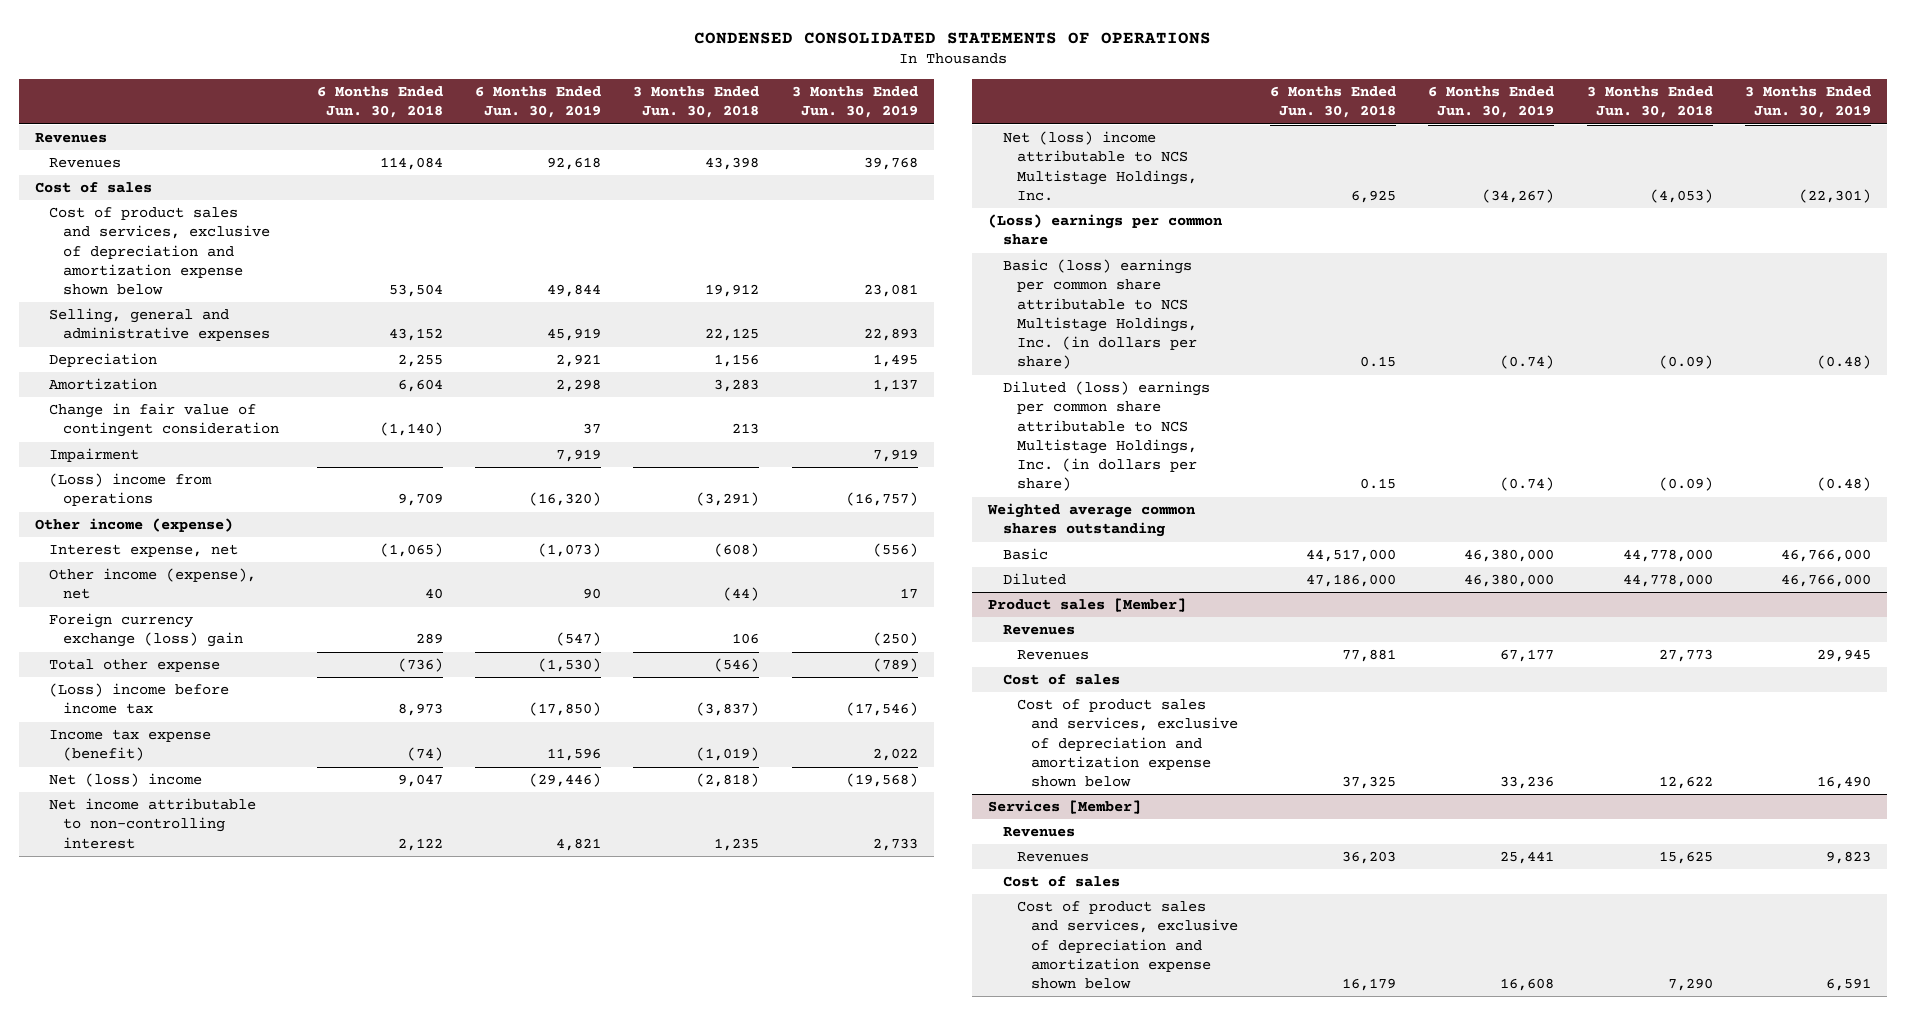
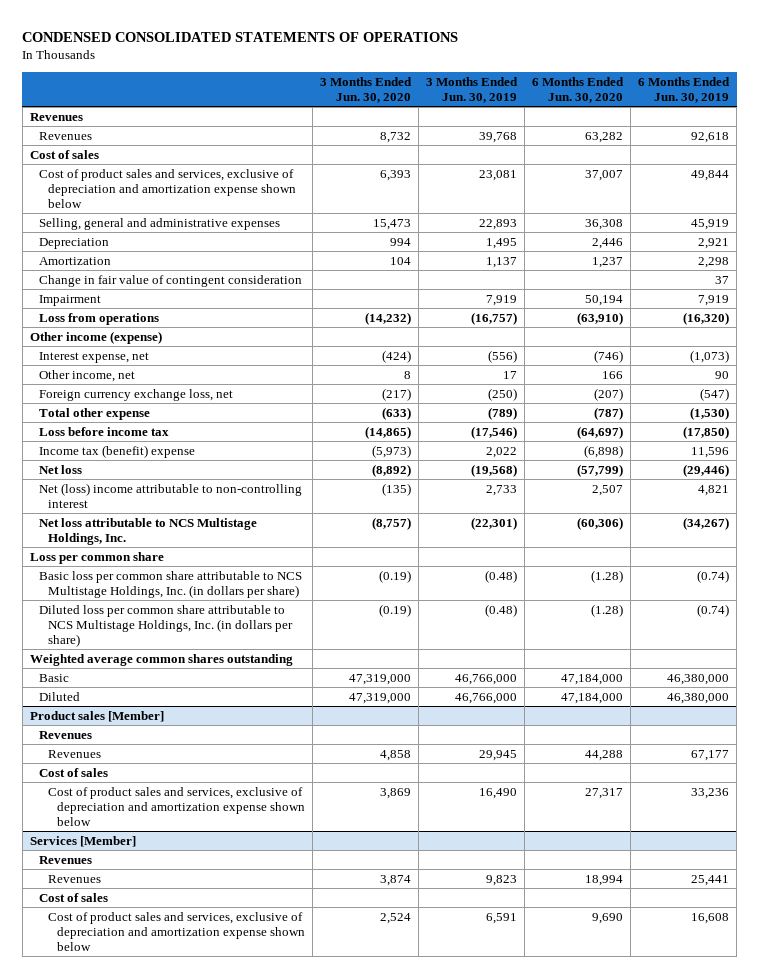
[316,85,443,119] 6 Months Ended Jun. 30, 2018 -> none
[633,85,760,119] 3 Months Ended Jun. 30, 2018 -> none
none -> [320,76,413,103] 3 Months Ended Jun. 30, 2020
none -> [532,76,625,103] 6 Months Ended Jun. 30, 2020
[49,473,213,507] (Loss) income from operations -> [38,312,159,325] Loss from operations
[49,568,257,600] Other income (expense), net -> [38,369,135,382] Other income, net
[49,613,244,648] Foreign currency exchange (loss) gain -> [38,388,233,401] Foreign currency exchange loss, net
[49,683,230,715] (Loss) income before income tax -> [38,426,169,436] Loss before income tax
[49,729,212,762] Income tax expense (benefit) -> [38,444,195,458] Income tax (benefit) expense
[49,773,203,788] Net (loss) income -> [38,464,82,474] Net loss
[49,798,257,849] Net income attributable to non-controlling interest -> [38,482,302,508] Net (loss) income attributable to non-controlling interest
[1002,131,1197,201] Net (loss) income attributable to NCS Multistage Holdings, Inc. -> [38,517,257,545] Net loss attributable to NCS Multistage Holdings, Inc.
[988,214,1224,246] (Loss) earnings per common share -> [29,551,164,564] Loss per common share
[1002,259,1197,370] Basic (loss) earnings per common share attributable to NCS Multistage Holdings, Inc. (in dollars per share) -> [38,570,302,598] Basic loss per common share attributable to NCS Multistage Holdings, Inc. (in dollars per share)
[1002,381,1210,492] Diluted (loss) earnings per common share attributable to NCS Multistage Holdings, Inc. (in dollars per share) -> [38,604,293,647] Diluted loss per common share attributable to NCS Multistage Holdings, Inc. (in dollars per share)

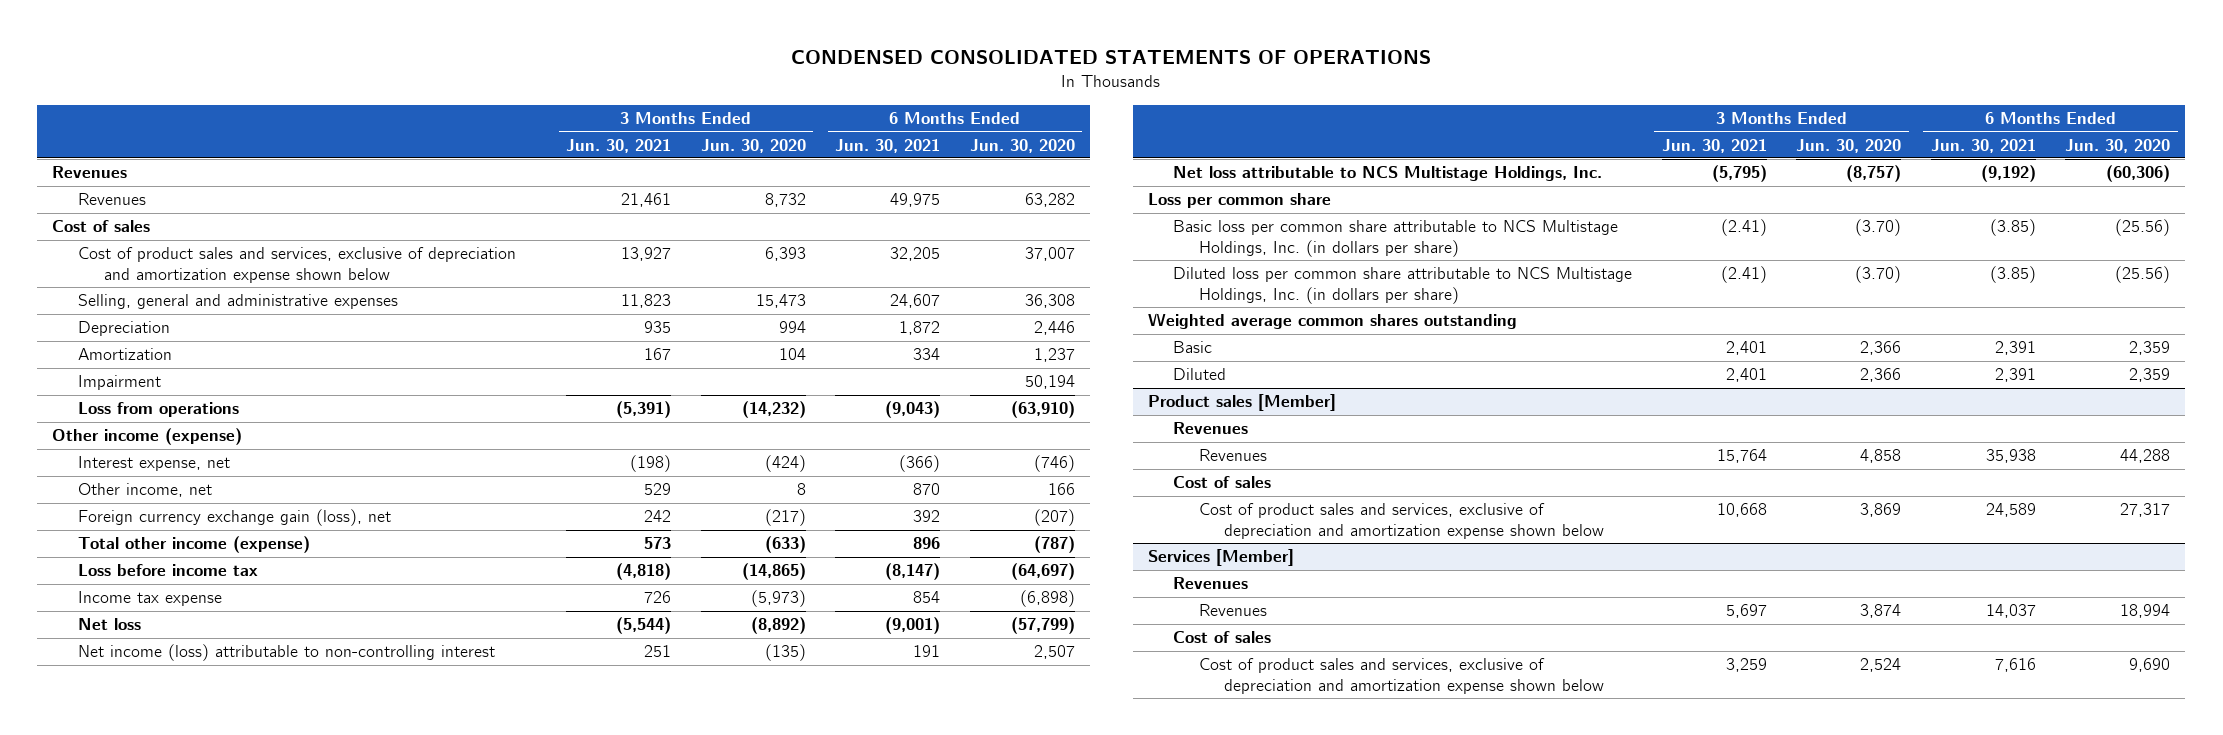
[426,76,519,103] 3 Months Ended Jun. 30, 2019 -> none
[638,76,731,103] 6 Months Ended Jun. 30, 2019 -> none
none -> [566,138,672,153] Jun. 30, 2021
none -> [835,138,941,153] Jun. 30, 2021
[38,274,302,287] Change in fair value of contingent consideration -> none
[38,388,233,401] Foreign currency exchange loss, net -> [77,509,391,527] Foreign currency exchange gain (loss), net
[38,407,150,420] Total other expense -> [77,536,310,554] Total other income (expense)
[38,444,195,458] Income tax (benefit) expense -> [77,591,222,607] Income tax expense
[38,482,302,508] Net (loss) income attributable to non-controlling interest -> [77,644,495,662] Net income (loss) attributable to non-controlling interest
[379,569,412,583] (0.19) -> [1855,219,1902,237] (3.70)
[591,569,624,583] (1.28) -> [2115,219,2171,237] (25.56)
[379,603,412,617] (0.19) -> [1855,266,1902,284] (3.70)
[591,603,624,617] (1.28) -> [2115,266,2171,284] (25.56)
[349,673,412,685] 47,319,000 -> [1860,341,1902,356] 2,366
[561,673,624,685] 47,184,000 -> [2129,341,2171,356] 2,359
[349,692,412,704] 47,319,000 -> [1860,368,1902,383] 2,366
[561,692,624,704] 47,184,000 -> [2129,368,2171,383] 2,359

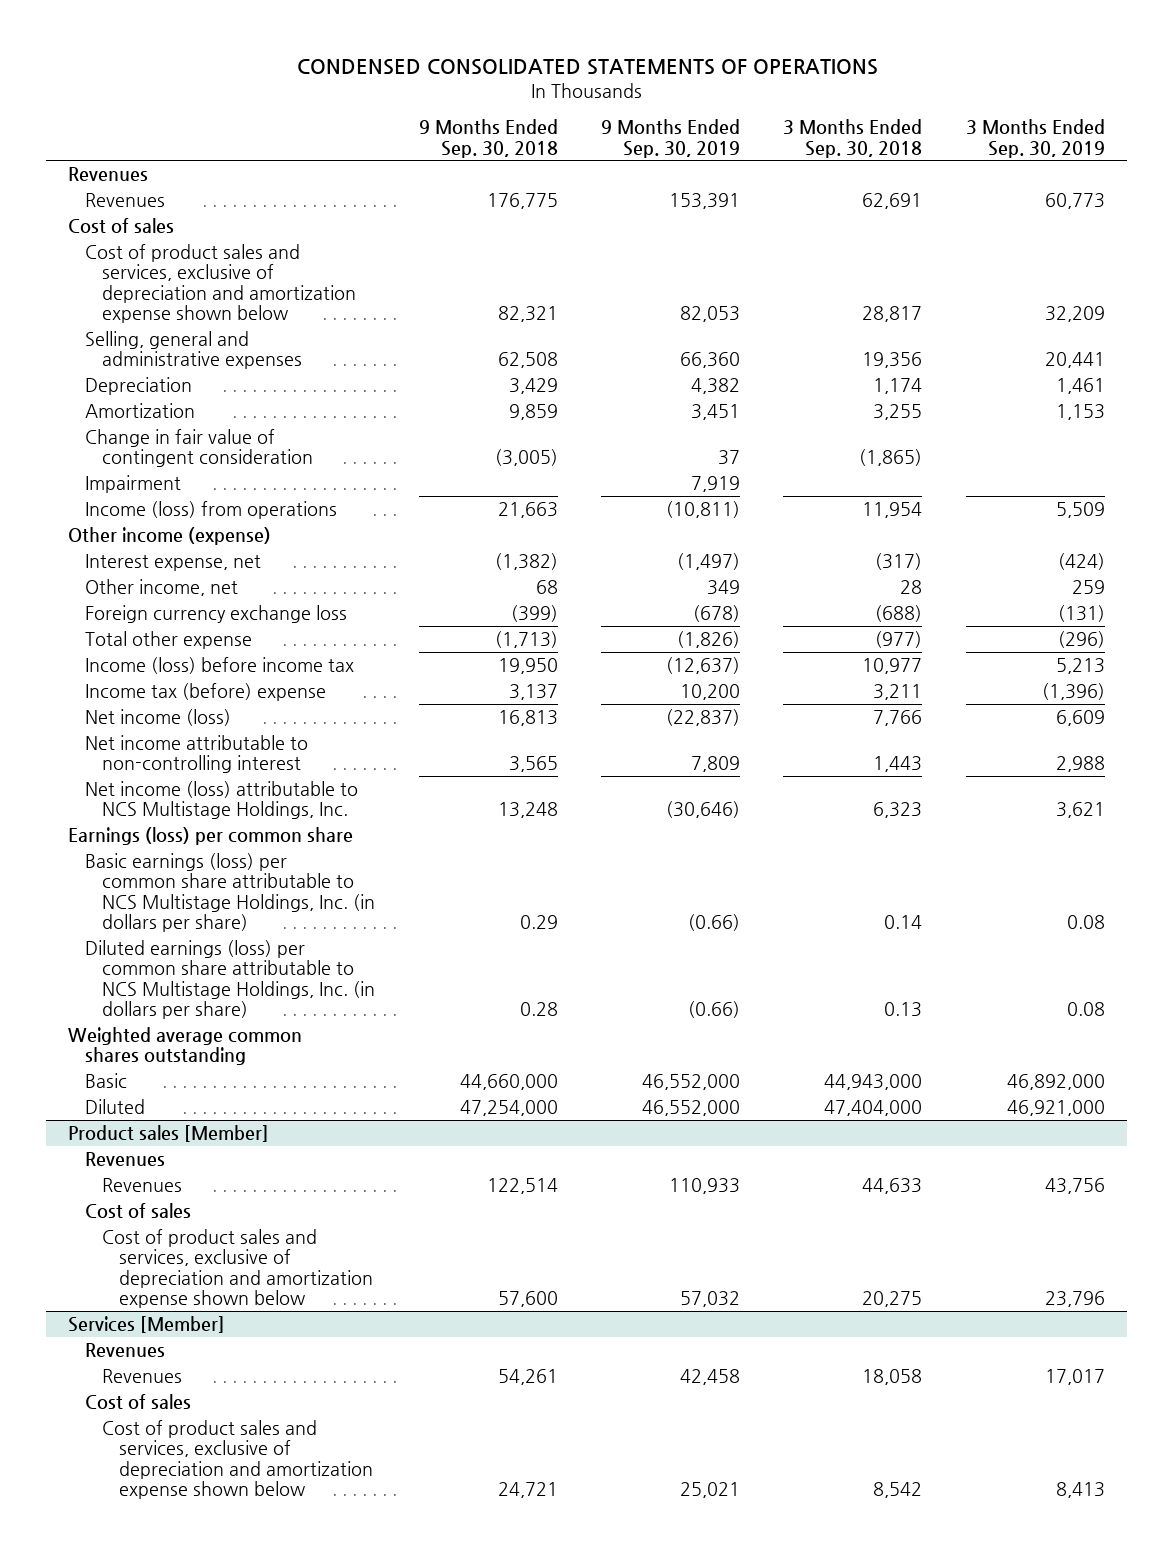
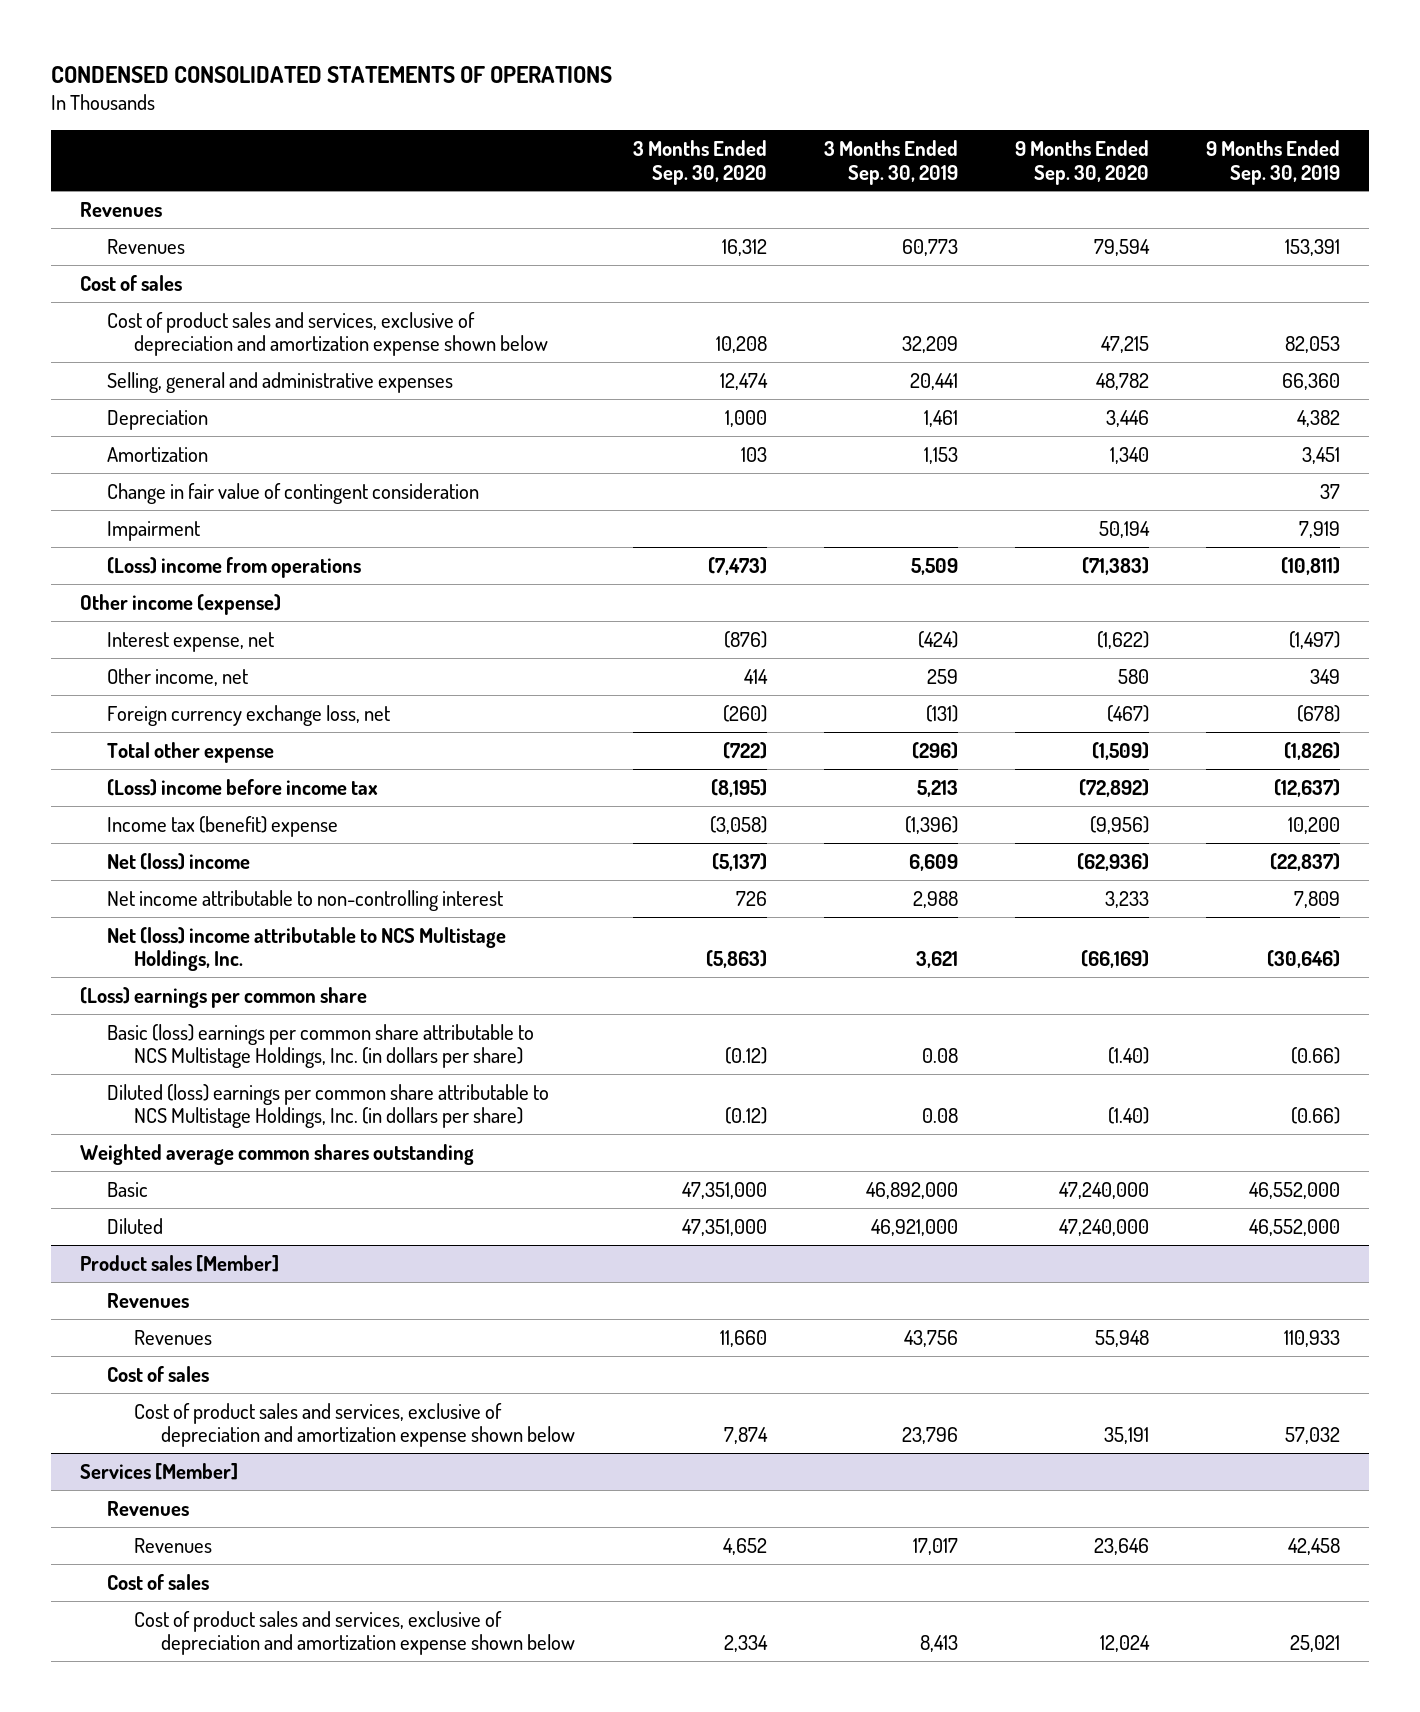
[418,119,558,158] 9 Months Ended Sep. 30, 2018 -> none
[783,119,923,158] 3 Months Ended Sep. 30, 2018 -> none
none -> [632,140,767,185] 3 Months Ended Sep. 30, 2020
none -> [1014,140,1149,185] 9 Months Ended Sep. 30, 2020
[85,500,338,519] Income (loss) from operations -> [106,556,361,578] (Loss) income from operations
[85,604,348,623] Foreign currency exchange loss -> [106,704,390,726] Foreign currency exchange loss, net
[85,656,355,674] Income (loss) before income tax -> [106,778,378,796] (Loss) income before income tax
[85,682,327,701] Income tax (before) expense -> [106,815,338,837] Income tax (benefit) expense
[85,708,232,726] Net income (loss) -> [106,852,250,870] Net (loss) income
[85,780,359,820] Net income (loss) attributable to NCS Multistage Holdings, Inc. -> [106,926,506,972] Net (loss) income attributable to NCS Multistage Holdings, Inc.
[68,826,354,845] Earnings (loss) per common share -> [79,986,367,1008] (Loss) earnings per common share
[85,852,376,933] Basic earnings (loss) per common share attributable to NCS Multistage Holdings, Inc. (in dollars per share) -> [106,1023,534,1069] Basic (loss) earnings per common share attributable to NCS Multistage Holdings, Inc. (in dollars per share)
[85,939,376,1020] Diluted earnings (loss) per common share attributable to NCS Multistage Holdings, Inc. (in dollars per share) -> [106,1083,549,1129] Diluted (loss) earnings per common share attributable to NCS Multistage Holdings, Inc. (in dollars per share)

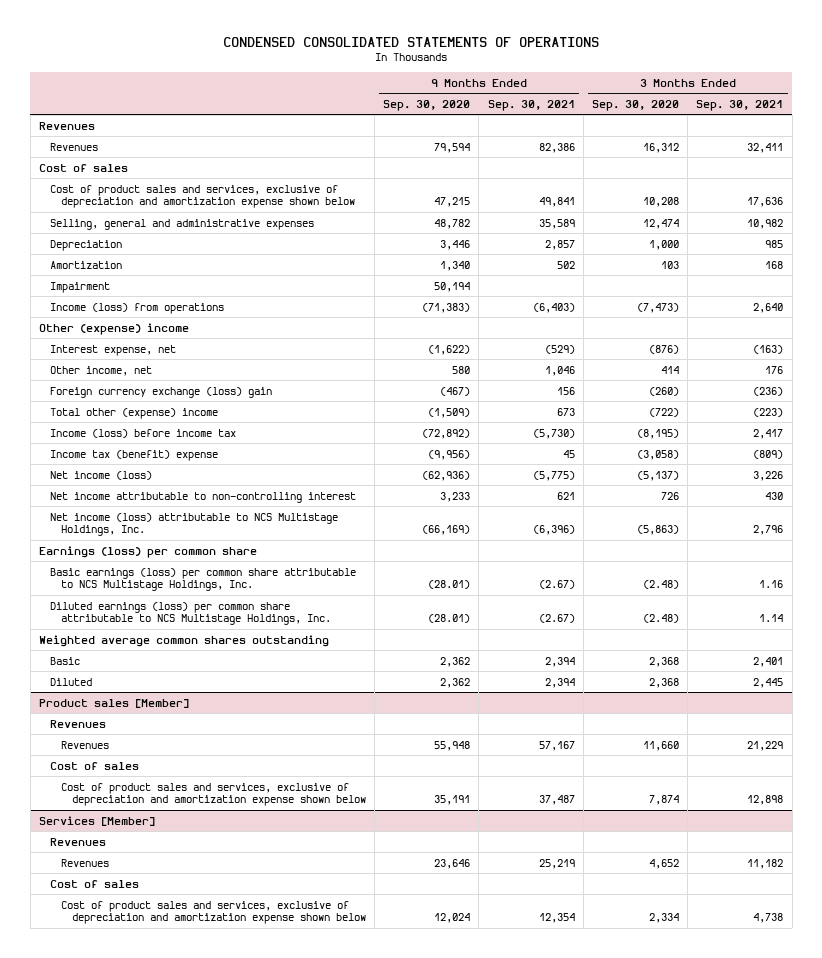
[823,140,958,185] 3 Months Ended Sep. 30, 2019 -> none
[1206,140,1341,185] 9 Months Ended Sep. 30, 2019 -> none
none -> [487,99,575,111] Sep. 30, 2021
none -> [696,99,784,111] Sep. 30, 2021
[106,482,479,504] Change in fair value of contingent consideration -> none
[106,556,361,578] (Loss) income from operations -> [50,302,225,314] Income (loss) from operations
[79,593,281,615] Other income (expense) -> [39,322,190,335] Other (expense) income
[106,704,390,726] Foreign currency exchange loss, net -> [50,386,273,398] Foreign currency exchange (loss) gain
[106,741,274,763] Total other expense -> [50,407,219,419] Total other (expense) income
[106,778,378,796] (Loss) income before income tax -> [50,428,237,438] Income (loss) before income tax
[106,852,250,870] Net (loss) income -> [50,470,153,480] Net income (loss)
[106,926,506,972] Net (loss) income attributable to NCS Multistage Holdings, Inc. -> [50,512,339,537] Net income (loss) attributable to NCS Multistage Holdings, Inc.
[79,986,367,1008] (Loss) earnings per common share -> [39,545,258,558] Earnings (loss) per common share
[106,1023,534,1069] Basic (loss) earnings per common share attributable to NCS Multistage Holdings, Inc. (in dollars per share) -> [50,567,357,592] Basic earnings (loss) per common share attributable to NCS Multistage Holdings, Inc.
[724,1047,767,1065] (0.12) -> [643,580,680,590] (2.48)
[1107,1047,1149,1065] (1.40) -> [428,580,471,590] (28.01)
[106,1083,549,1129] Diluted (loss) earnings per common share attributable to NCS Multistage Holdings, Inc. (in dollars per share) -> [50,601,331,626] Diluted earnings (loss) per common share attributable to NCS Multistage Holdings, Inc.
[724,1107,767,1125] (0.12) -> [643,614,680,624] (2.48)
[1107,1107,1149,1125] (1.40) -> [428,614,471,624] (28.01)
[681,1181,767,1199] 47,351,000 -> [649,656,680,667] 2,368
[1058,1181,1149,1199] 47,240,000 -> [440,656,471,667] 2,362
[681,1218,767,1236] 47,351,000 -> [649,677,680,688] 2,368
[1058,1218,1149,1236] 47,240,000 -> [440,677,471,688] 2,362

